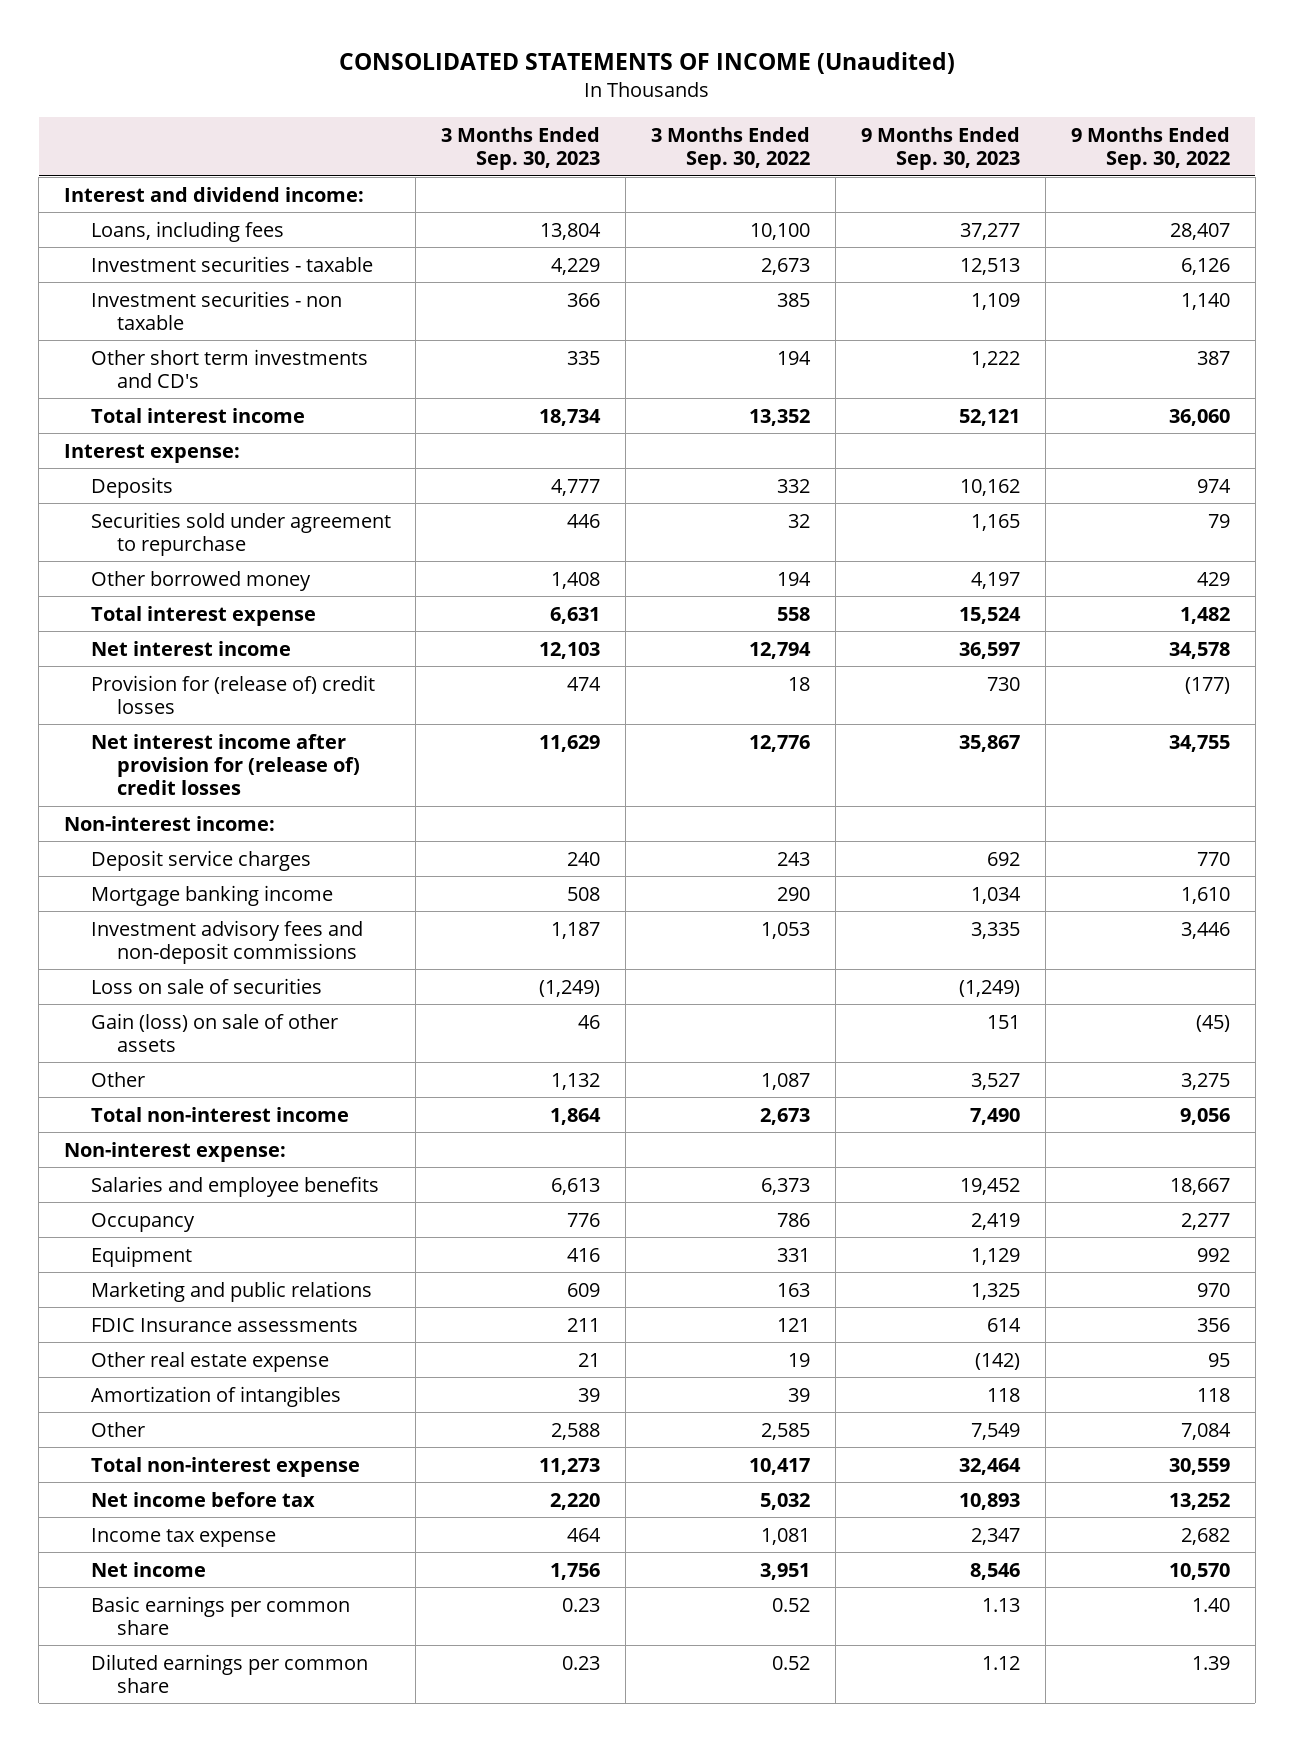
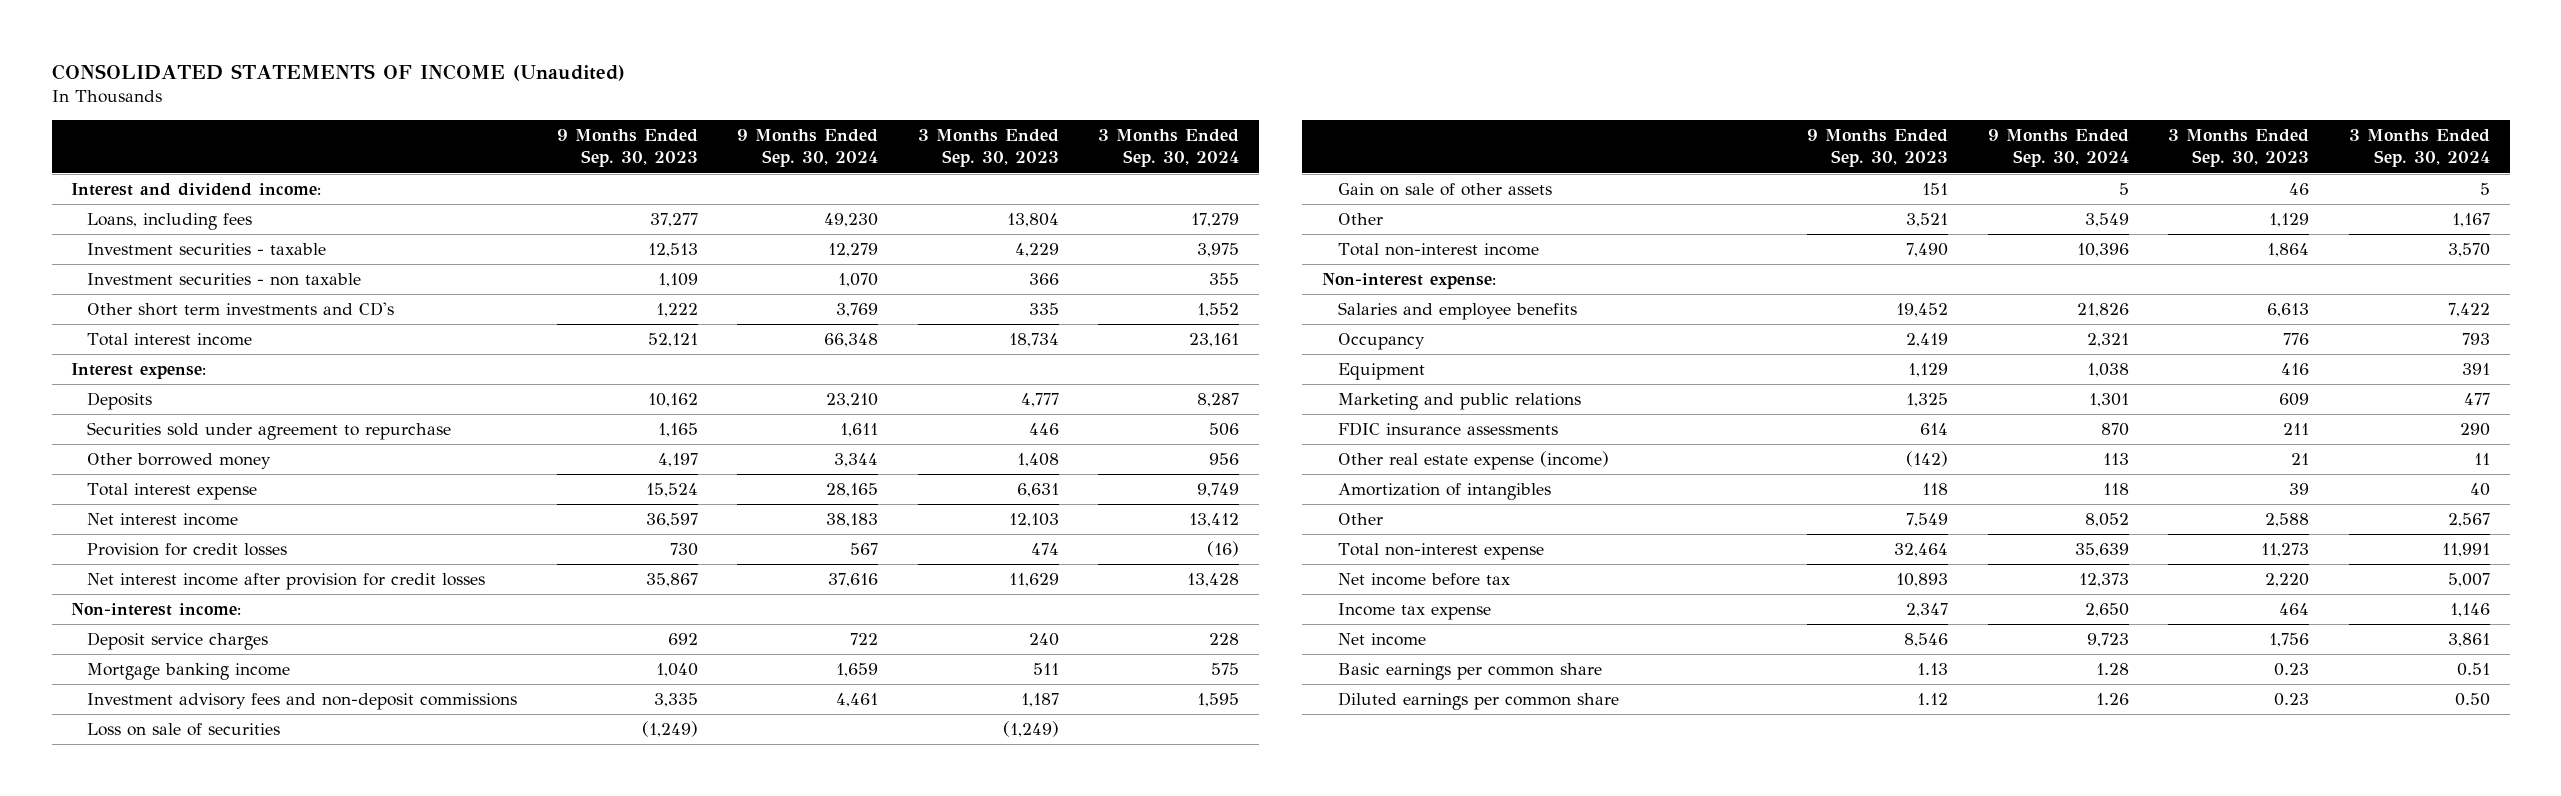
[651,126,811,171] 3 Months Ended Sep. 30, 2022 -> none
[1070,126,1230,171] 9 Months Ended Sep. 30, 2022 -> none
none -> [737,128,879,168] 9 Months Ended Sep. 30, 2024
none -> [1098,128,1240,168] 3 Months Ended Sep. 30, 2024
[90,674,375,715] Provision for (release of) credit losses -> [87,543,288,557] Provision for credit losses
[90,733,361,796] Net interest income after provision for (release of) credit losses -> [87,573,486,591] Net interest income after provision for credit losses
[567,886,601,901] 508 -> [1032,663,1059,676] 511
[971,886,1022,904] 1,034 -> [655,663,698,678] 1,040
[90,1012,338,1053] Gain (loss) on sale of other assets -> [1337,183,1552,197] Gain on sale of other assets
[551,1072,601,1090] 1,132 -> [2269,213,2310,228] 1,129
[971,1072,1021,1090] 3,527 -> [1906,213,1949,228] 3,521
[90,1317,358,1332] FDIC Insurance assessments -> [1337,422,1558,437] FDIC insurance assessments
[90,1351,329,1372] Other real estate expense -> [1337,451,1609,471] Other real estate expense (income)

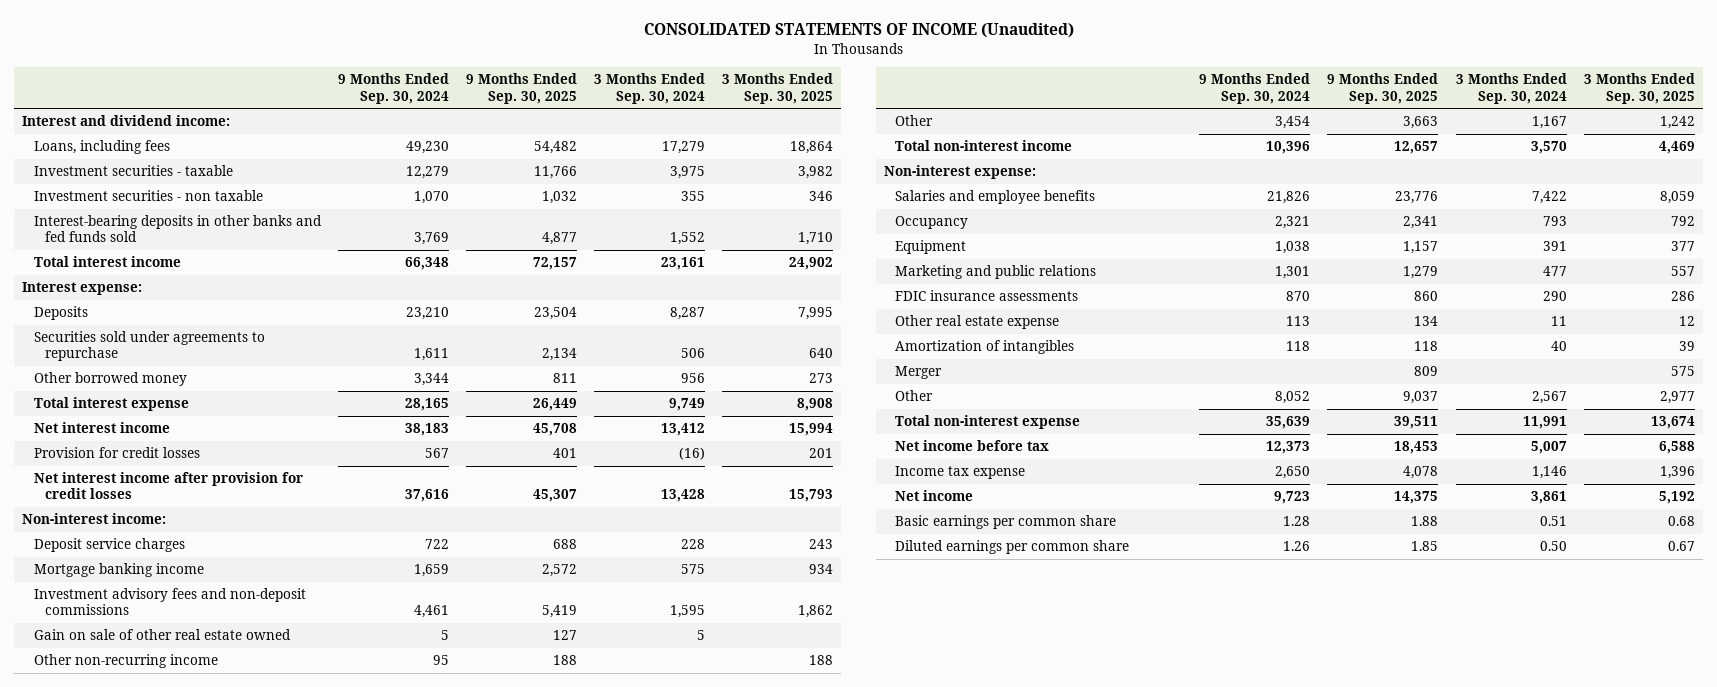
[556,128,698,168] 9 Months Ended Sep. 30, 2023 -> none
[917,128,1059,168] 3 Months Ended Sep. 30, 2023 -> none
none -> [465,73,577,104] 9 Months Ended Sep. 30, 2025
none -> [721,73,833,104] 3 Months Ended Sep. 30, 2025
[87,302,395,317] Other short term investments and CD's -> [33,215,322,243] Interest-bearing deposits in other banks and fed funds sold
[87,422,452,441] Securities sold under agreement to repurchase -> [33,331,265,362] Securities sold under agreements to repurchase
[87,723,281,737] Loss on sale of securities -> none
[1337,183,1552,197] Gain on sale of other assets -> [33,629,291,641] Gain on sale of other real estate owned
none -> [33,654,218,669] Other non-recurring income
[2084,213,2129,228] 3,549 -> [1275,116,1311,130] 3,454
[1337,451,1609,471] Other real estate expense (income) -> [895,315,1060,330] Other real estate expense
none -> [895,366,943,380] Merger

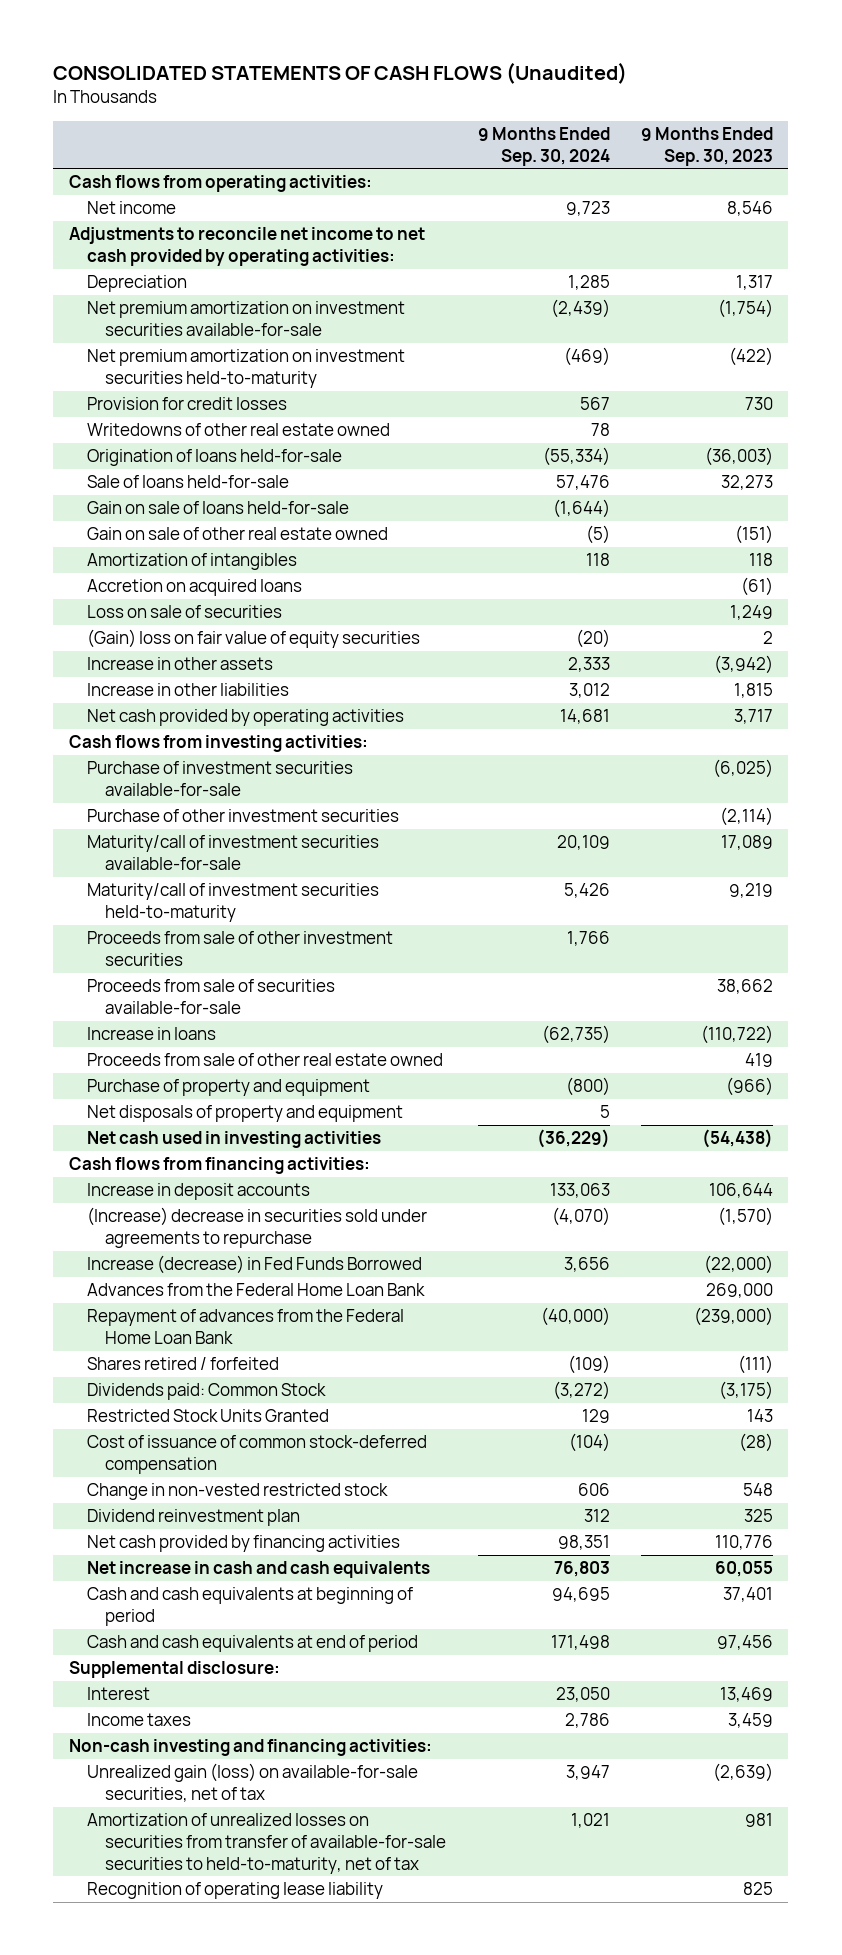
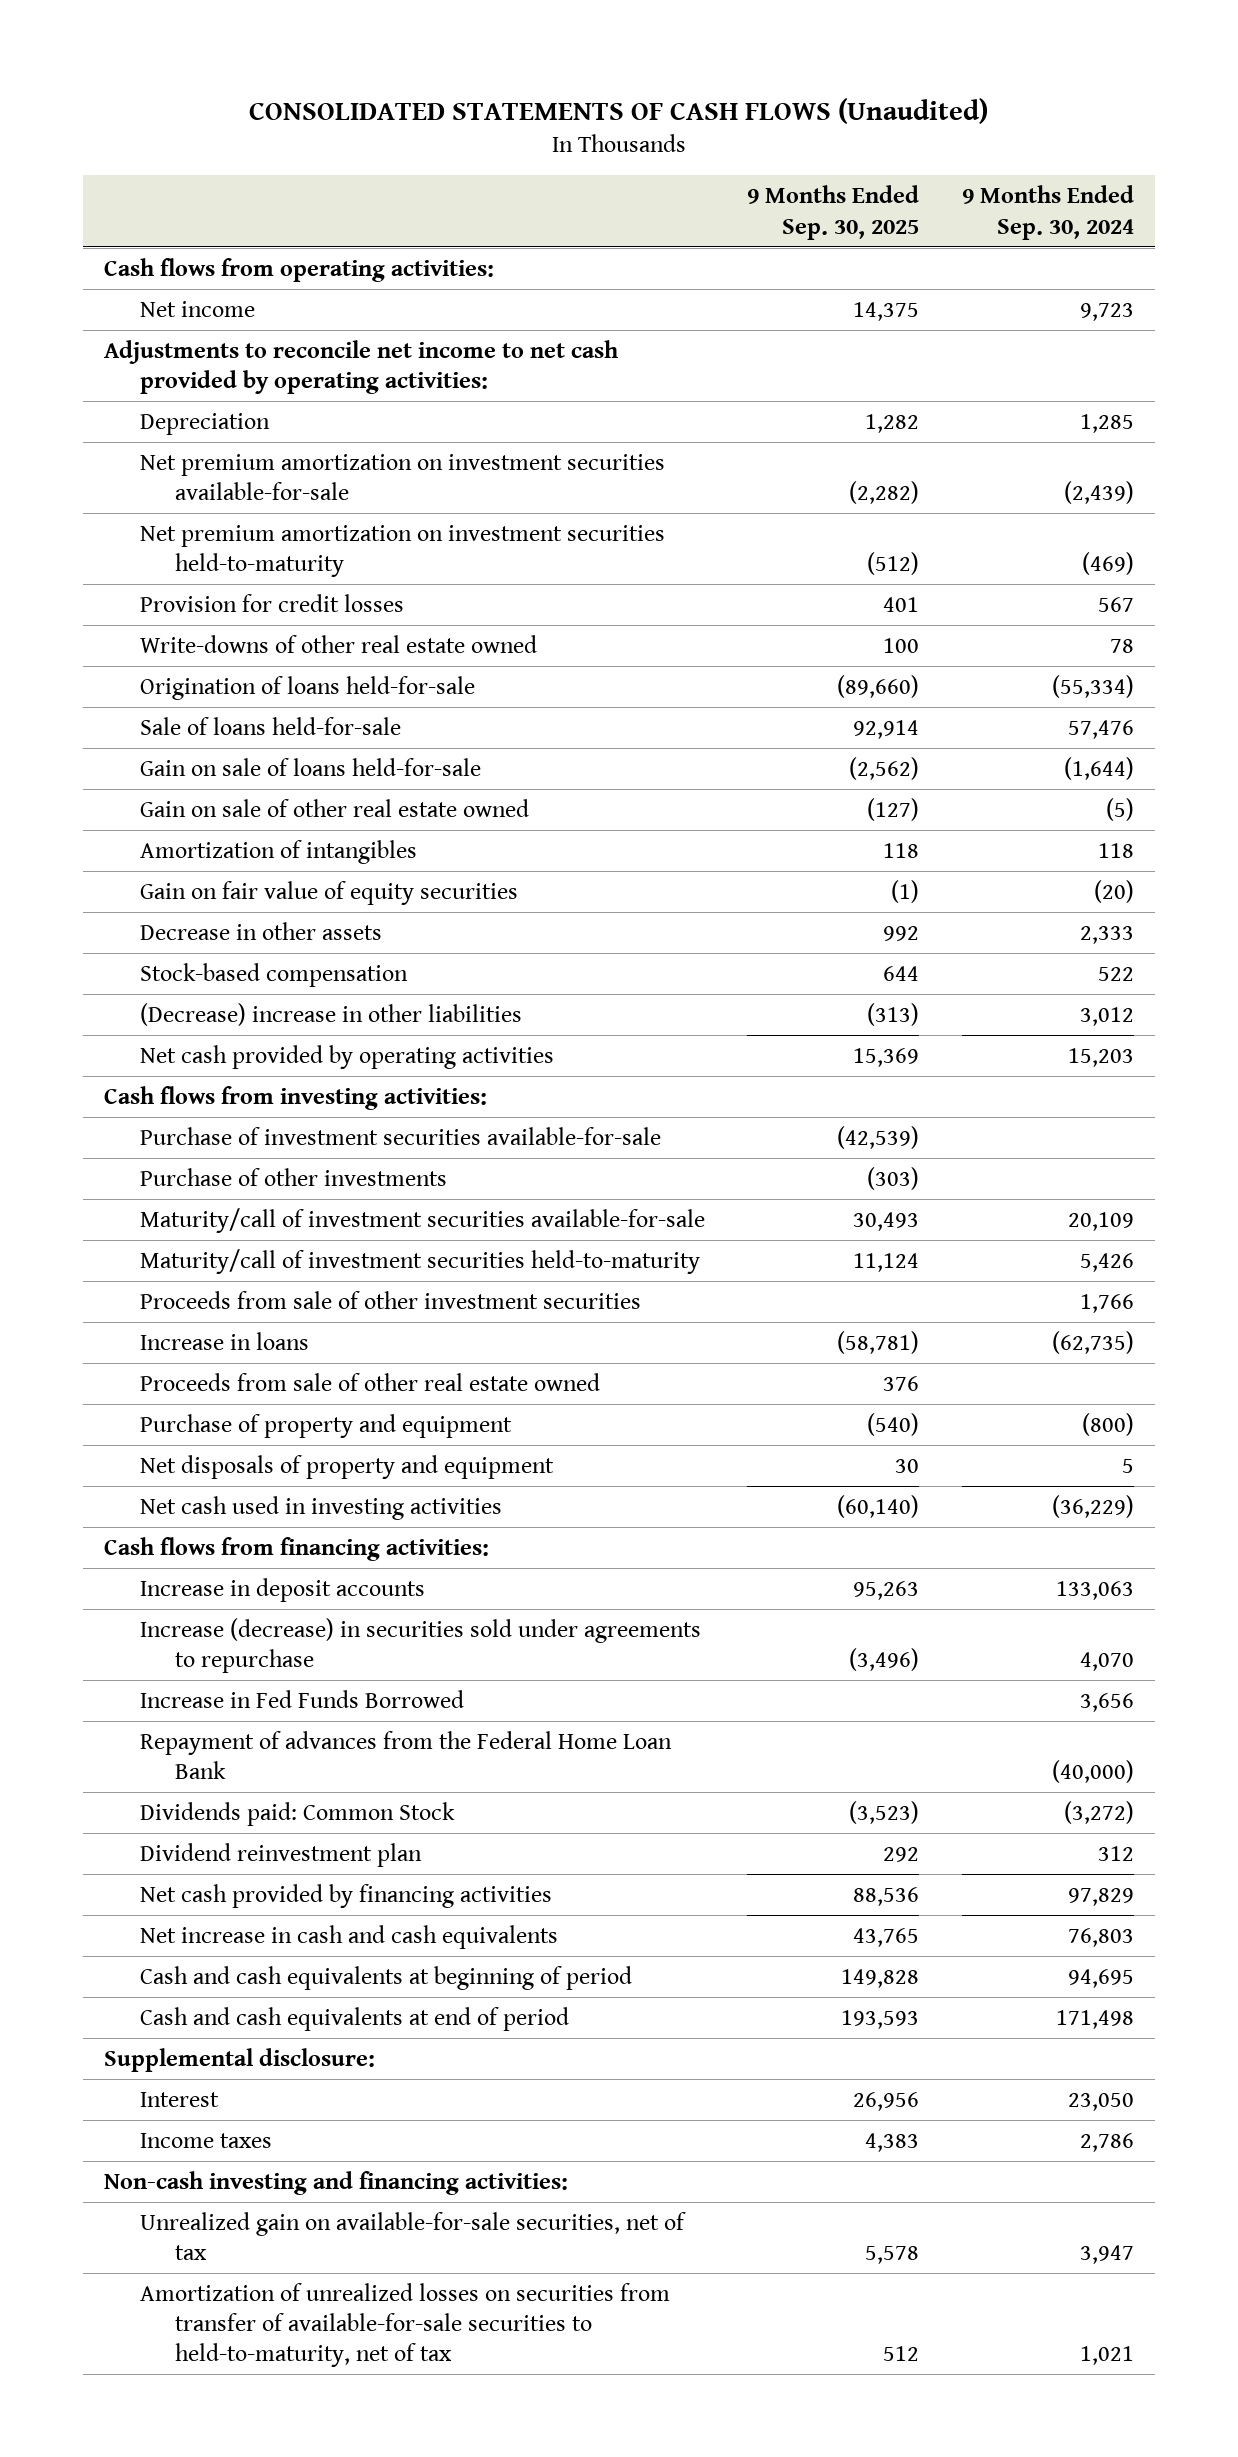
[640,126,773,166] 9 Months Ended Sep. 30, 2023 -> none
none -> [747,185,920,240] 9 Months Ended Sep. 30, 2025
[87,423,391,437] Writedowns of other real estate owned -> [139,634,537,653] Write-downs of other real estate owned
[87,579,303,597] Accretion on acquired loans -> none
[87,605,283,619] Loss on sale of securities -> none
[87,629,421,649] (Gain) loss on fair value of equity securities -> [139,880,518,905] Gain on fair value of equity securities
[87,657,274,671] Increase in other assets -> [139,921,382,940] Decrease in other assets
none -> [139,962,408,987] Stock-based compensation
[87,683,290,697] Increase in other liabilities -> [139,1002,522,1026] (Decrease) increase in other liabilities
[559,709,610,725] 14,681 -> [1067,1047,1134,1067] 15,203
[87,809,400,823] Purchase of other investment securities -> [139,1167,447,1186] Purchase of other investments
[87,979,336,1015] Proceeds from sale of securities available-for-sale -> none
[87,1283,426,1297] Advances from the Federal Home Loan Bank -> none
[87,1207,428,1249] (Increase) decrease in securities sold under agreements to repurchase -> [139,1617,701,1674] Increase (decrease) in securities sold under agreements to repurchase
[551,1207,610,1227] (4,070) -> [1079,1652,1134,1672] 4,070
[87,1255,423,1275] Increase (decrease) in Fed Funds Borrowed -> [139,1689,464,1708] Increase in Fed Funds Borrowed
[87,1357,280,1371] Shares retired / forfeited -> none
[87,1409,330,1423] Restricted Stock Units Granted -> none
[87,1435,428,1475] Cost of issuance of common stock-deferred compensation -> none
[87,1483,389,1501] Change in non-vested restricted stock -> none
[557,1535,610,1551] 98,351 -> [1067,1887,1134,1906] 97,829
[87,1763,419,1803] Unrealized gain (loss) on available-for-sale securities, net of tax -> [139,2211,686,2261] Unrealized gain on available-for-sale securities, net of tax
[87,1882,384,1900] Recognition of operating lease liability -> none

